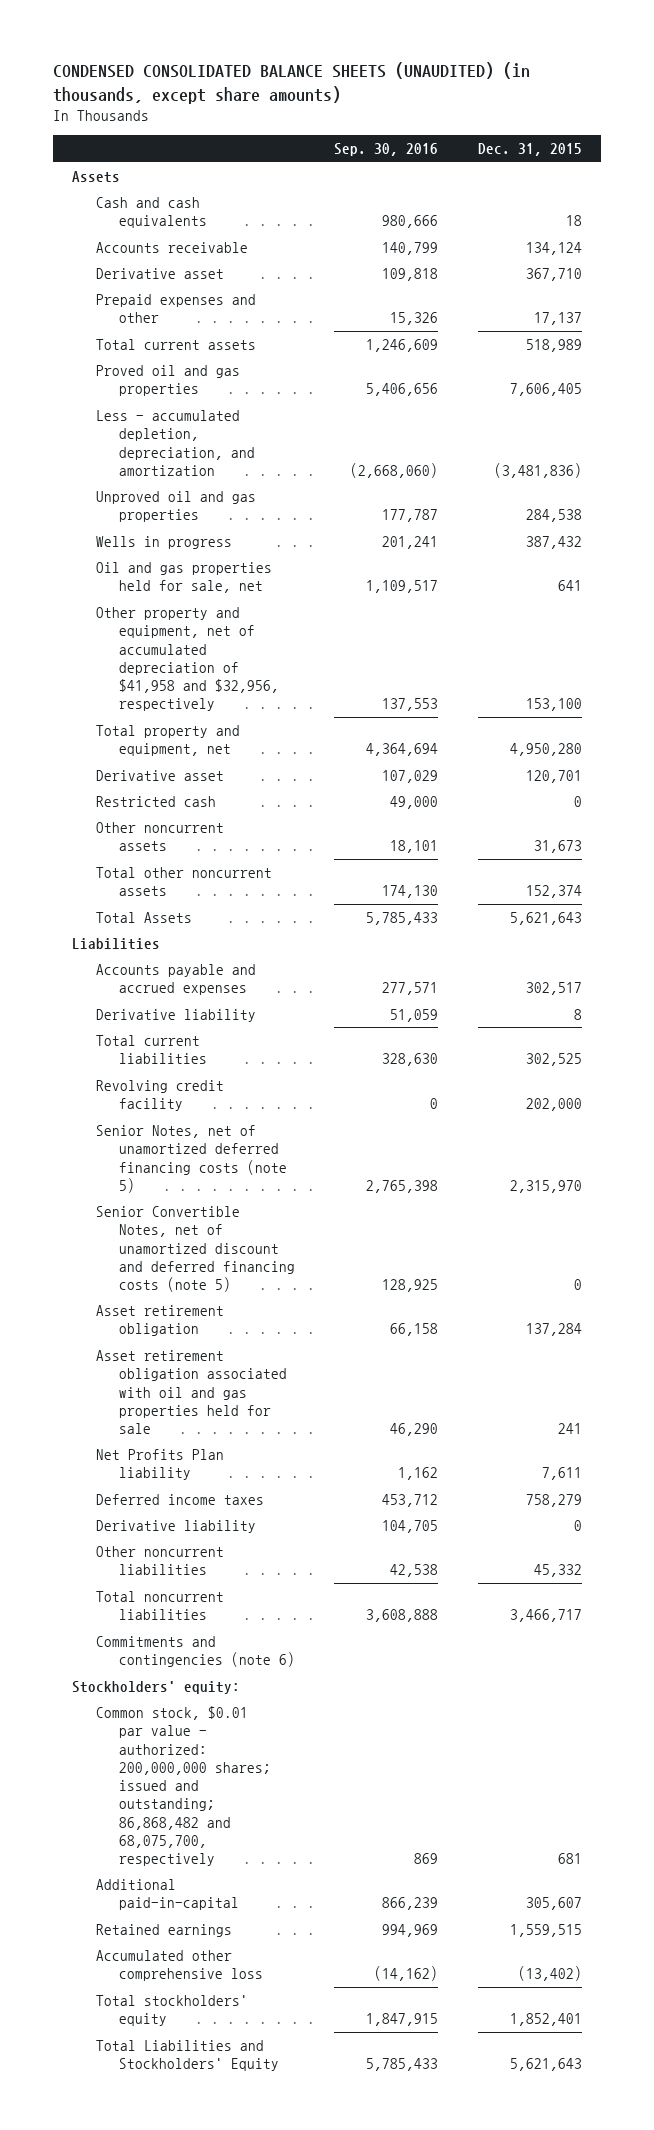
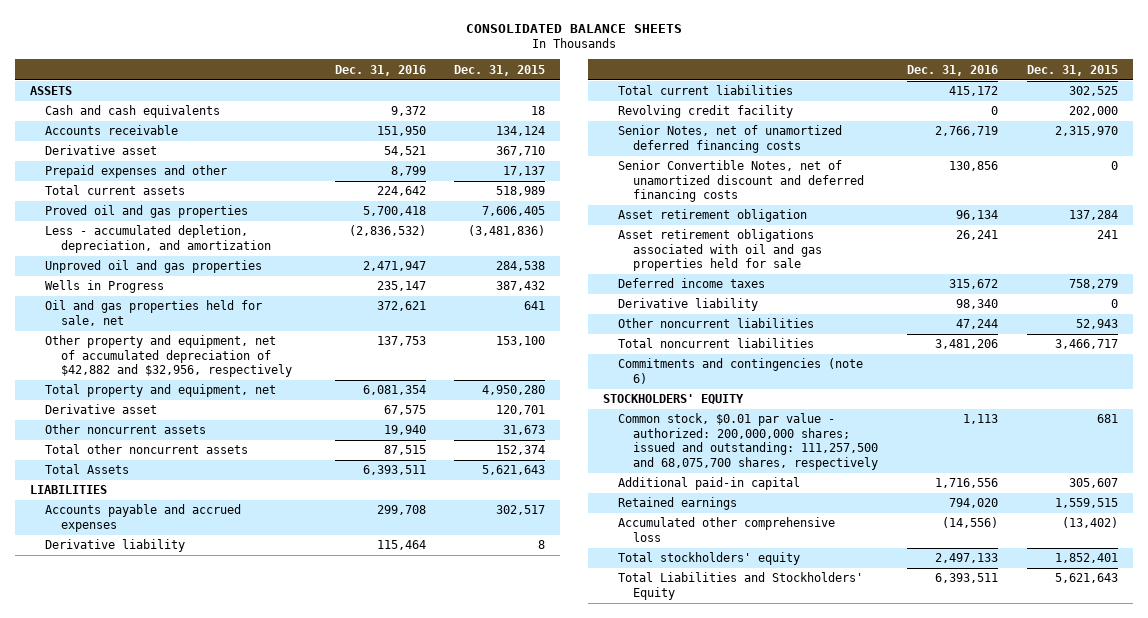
[52,62,530,104] CONDENSED CONSOLIDATED BALANCE SHEETS (UNAUDITED) (in thousands, except share amounts) -> [465,23,682,33] CONSOLIDATED BALANCE SHEETS
[334,143,439,157] Sep. 30, 2016 -> none
none -> [334,64,426,76] Dec. 31, 2016
[72,171,121,184] Assets -> [29,86,72,96] ASSETS
[95,536,232,550] Wells in progress -> [45,280,165,294] Wells in Progress
[95,607,280,712] Other property and equipment, net of accumulated depreciation of $41,958 and $32,956, respectively -> [45,335,292,378] Other property and equipment, net of accumulated depreciation of $42,882 and $32,956, respectively
[95,796,216,808] Restricted cash -> none
[72,938,161,951] Liabilities -> [29,485,107,495] LIABILITIES
[95,1125,288,1193] Senior Notes, net of unamortized deferred financing costs (note 5) -> [617,125,842,153] Senior Notes, net of unamortized deferred financing costs
[95,1206,296,1293] Senior Convertible Notes, net of unamortized discount and deferred financing costs (note 5) -> [617,160,865,203] Senior Convertible Notes, net of unamortized discount and deferred financing costs
[95,1449,224,1481] Net Profits Plan liability -> none
[95,1350,288,1435] Asset retirement obligation associated with oil and gas properties held for sale -> [617,229,823,272] Asset retirement obligations associated with oil and gas properties held for sale
[533,1564,582,1578] 45,332 -> [1076,319,1119,330] 52,943
[72,1681,241,1695] Stockholders' equity: -> [602,394,744,405] STOCKHOLDERS' EQUITY
[95,1706,272,1867] Common stock, $0.01 par value - authorized: 200,000,000 shares; issued and outstanding; 86,868,482 and 68,075,700, respectively -> [617,413,879,470] Common stock, $0.01 par value - authorized: 200,000,000 shares; issued and outstanding: 111,257,500 and 68,075,700 shares, respectively
[95,1879,240,1911] Additional paid-in-capital -> [617,477,800,491] Additional paid-in capital

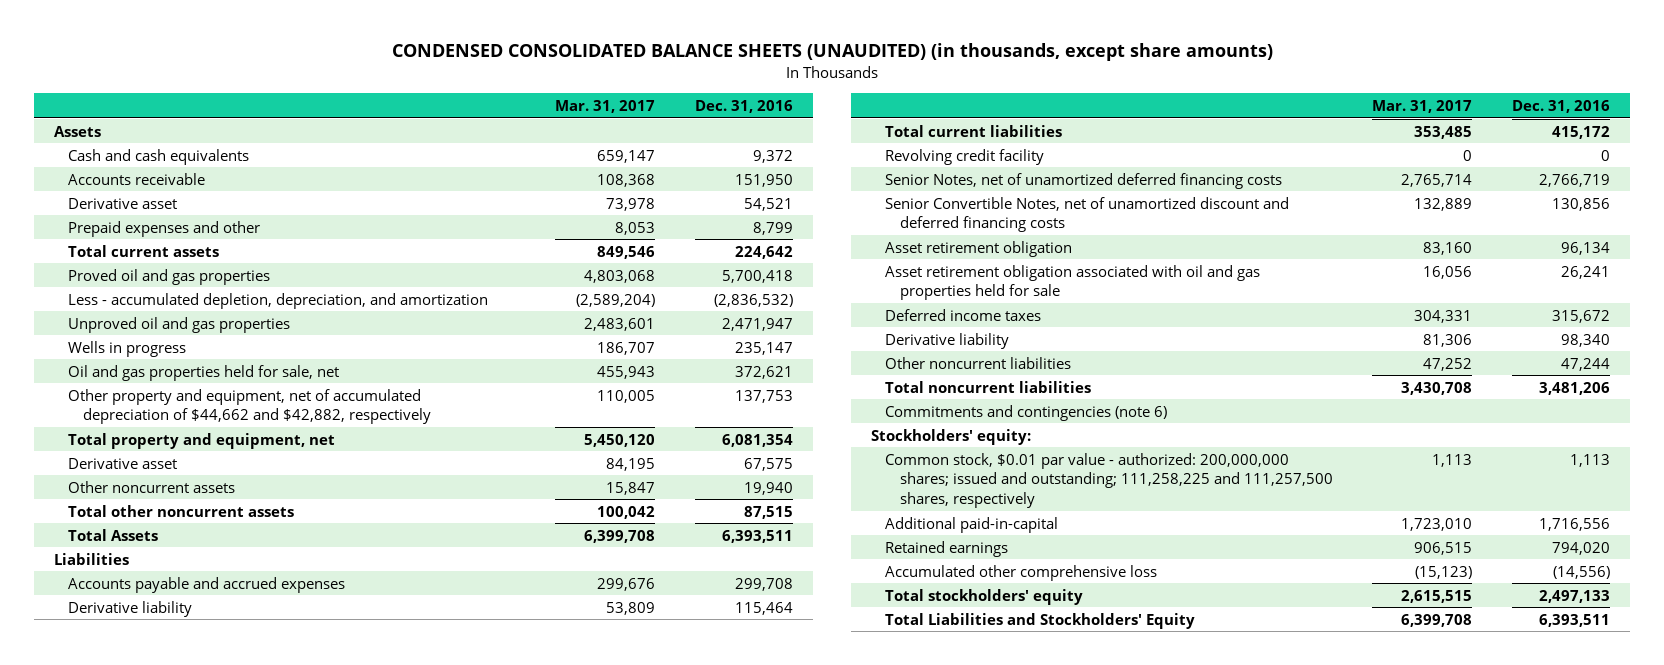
[465,23,682,33] CONSOLIDATED BALANCE SHEETS -> [391,43,1273,62] CONDENSED CONSOLIDATED BALANCE SHEETS (UNAUDITED) (in thousands, except share amounts)
[454,64,546,76] Dec. 31, 2015 -> none
none -> [555,99,656,113] Mar. 31, 2017
[29,86,72,96] ASSETS -> [53,125,101,137] Assets
[45,280,165,294] Wells in Progress -> [68,340,187,357] Wells in progress
[45,335,292,378] Other property and equipment, net of accumulated depreciation of $42,882 and $32,956, respectively -> [68,388,431,425] Other property and equipment, net of accumulated depreciation of $44,662 and $42,882, respectively
[29,485,107,495] LIABILITIES -> [53,552,129,565] Liabilities
[617,229,823,272] Asset retirement obligations associated with oil and gas properties held for sale -> [885,264,1261,301] Asset retirement obligation associated with oil and gas properties held for sale
[602,394,744,405] STOCKHOLDERS' EQUITY -> [870,428,1031,445] Stockholders' equity:
[617,413,879,470] Common stock, $0.01 par value - authorized: 200,000,000 shares; issued and outstanding: 111,257,500 and 68,075,700 shares, respectively -> [885,452,1333,508] Common stock, $0.01 par value - authorized: 200,000,000 shares; issued and outstanding; 111,258,225 and 111,257,500 shares, respectively
[617,477,800,491] Additional paid-in capital -> [885,516,1059,533] Additional paid-in-capital

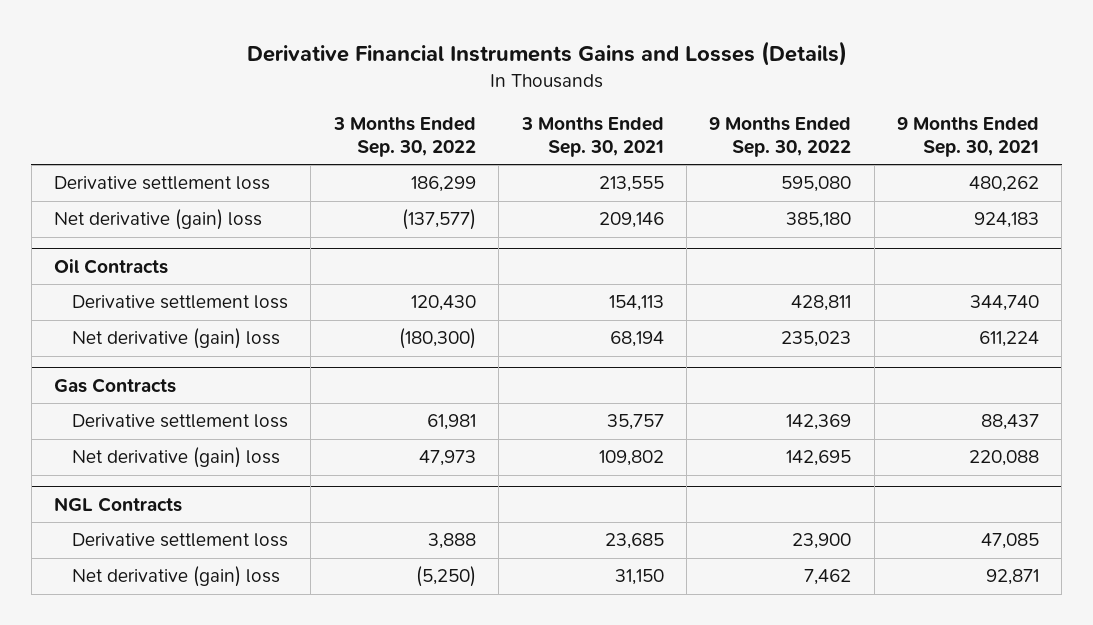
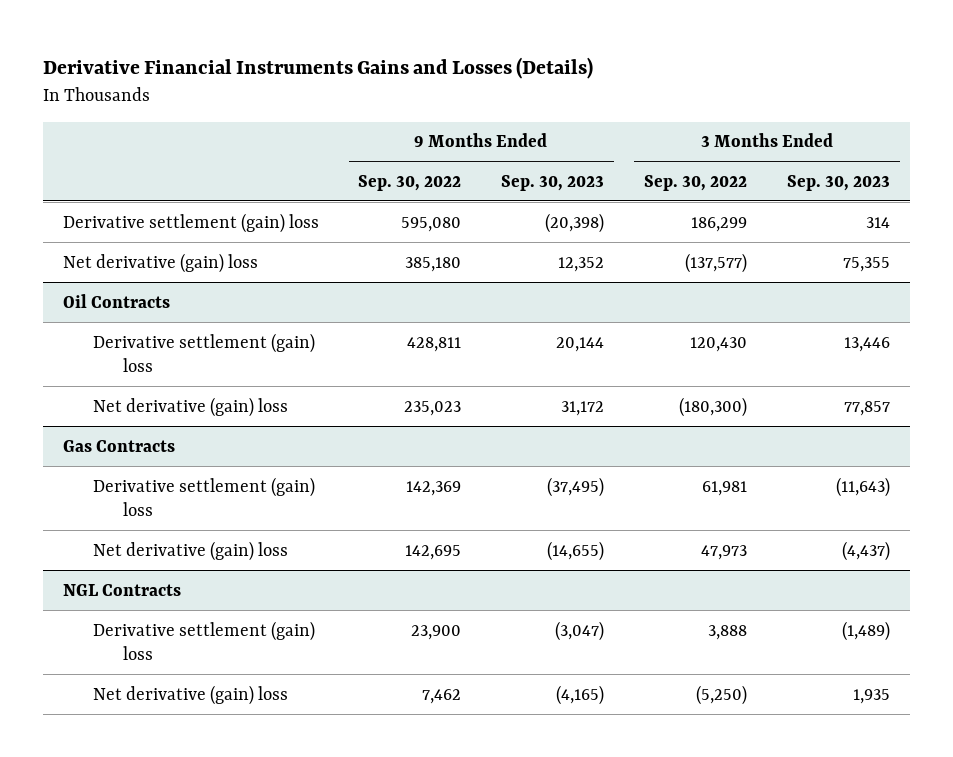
[520,116,664,157] 3 Months Ended Sep. 30, 2021 -> none
[896,116,1039,157] 9 Months Ended Sep. 30, 2021 -> none
none -> [501,174,605,191] Sep. 30, 2023
none -> [787,174,891,191] Sep. 30, 2023
[54,176,271,191] Derivative settlement loss -> [62,212,319,233] Derivative settlement (gain) loss
[72,295,289,310] Derivative settlement loss -> [92,332,315,373] Derivative settlement (gain) loss
[72,414,289,429] Derivative settlement loss -> [92,476,315,517] Derivative settlement (gain) loss
[72,533,289,548] Derivative settlement loss -> [92,620,315,661] Derivative settlement (gain) loss

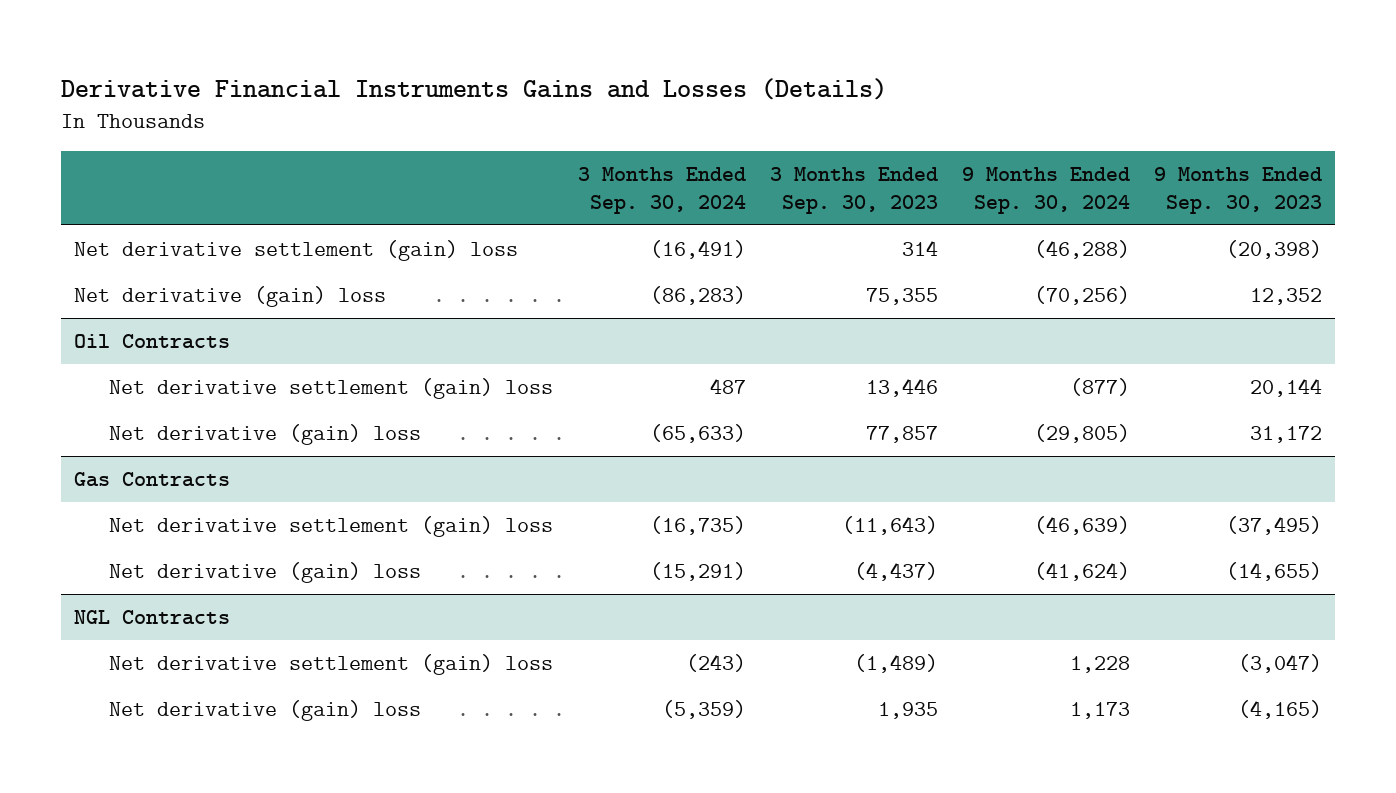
[358,174,462,191] Sep. 30, 2022 -> none
[644,174,748,191] Sep. 30, 2022 -> none
none -> [577,167,746,214] 3 Months Ended Sep. 30, 2024
none -> [962,167,1131,214] 9 Months Ended Sep. 30, 2024
[62,212,319,233] Derivative settlement (gain) loss -> [73,239,518,261] Net derivative settlement (gain) loss
[92,332,315,373] Derivative settlement (gain) loss -> [109,377,554,399] Net derivative settlement (gain) loss
[92,476,315,517] Derivative settlement (gain) loss -> [109,515,554,537] Net derivative settlement (gain) loss
[92,620,315,661] Derivative settlement (gain) loss -> [109,653,554,675] Net derivative settlement (gain) loss

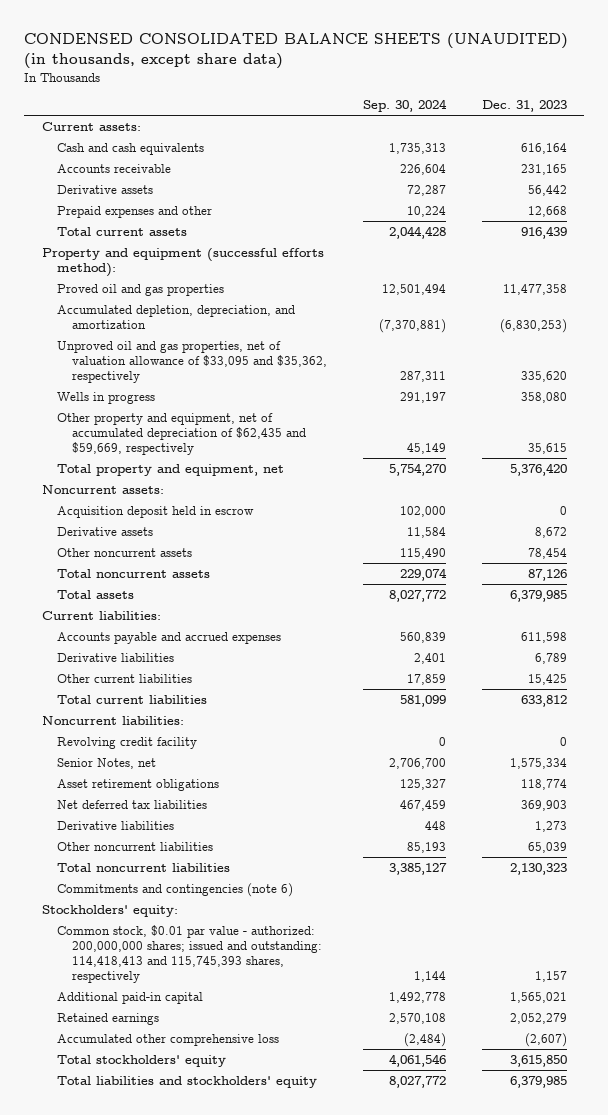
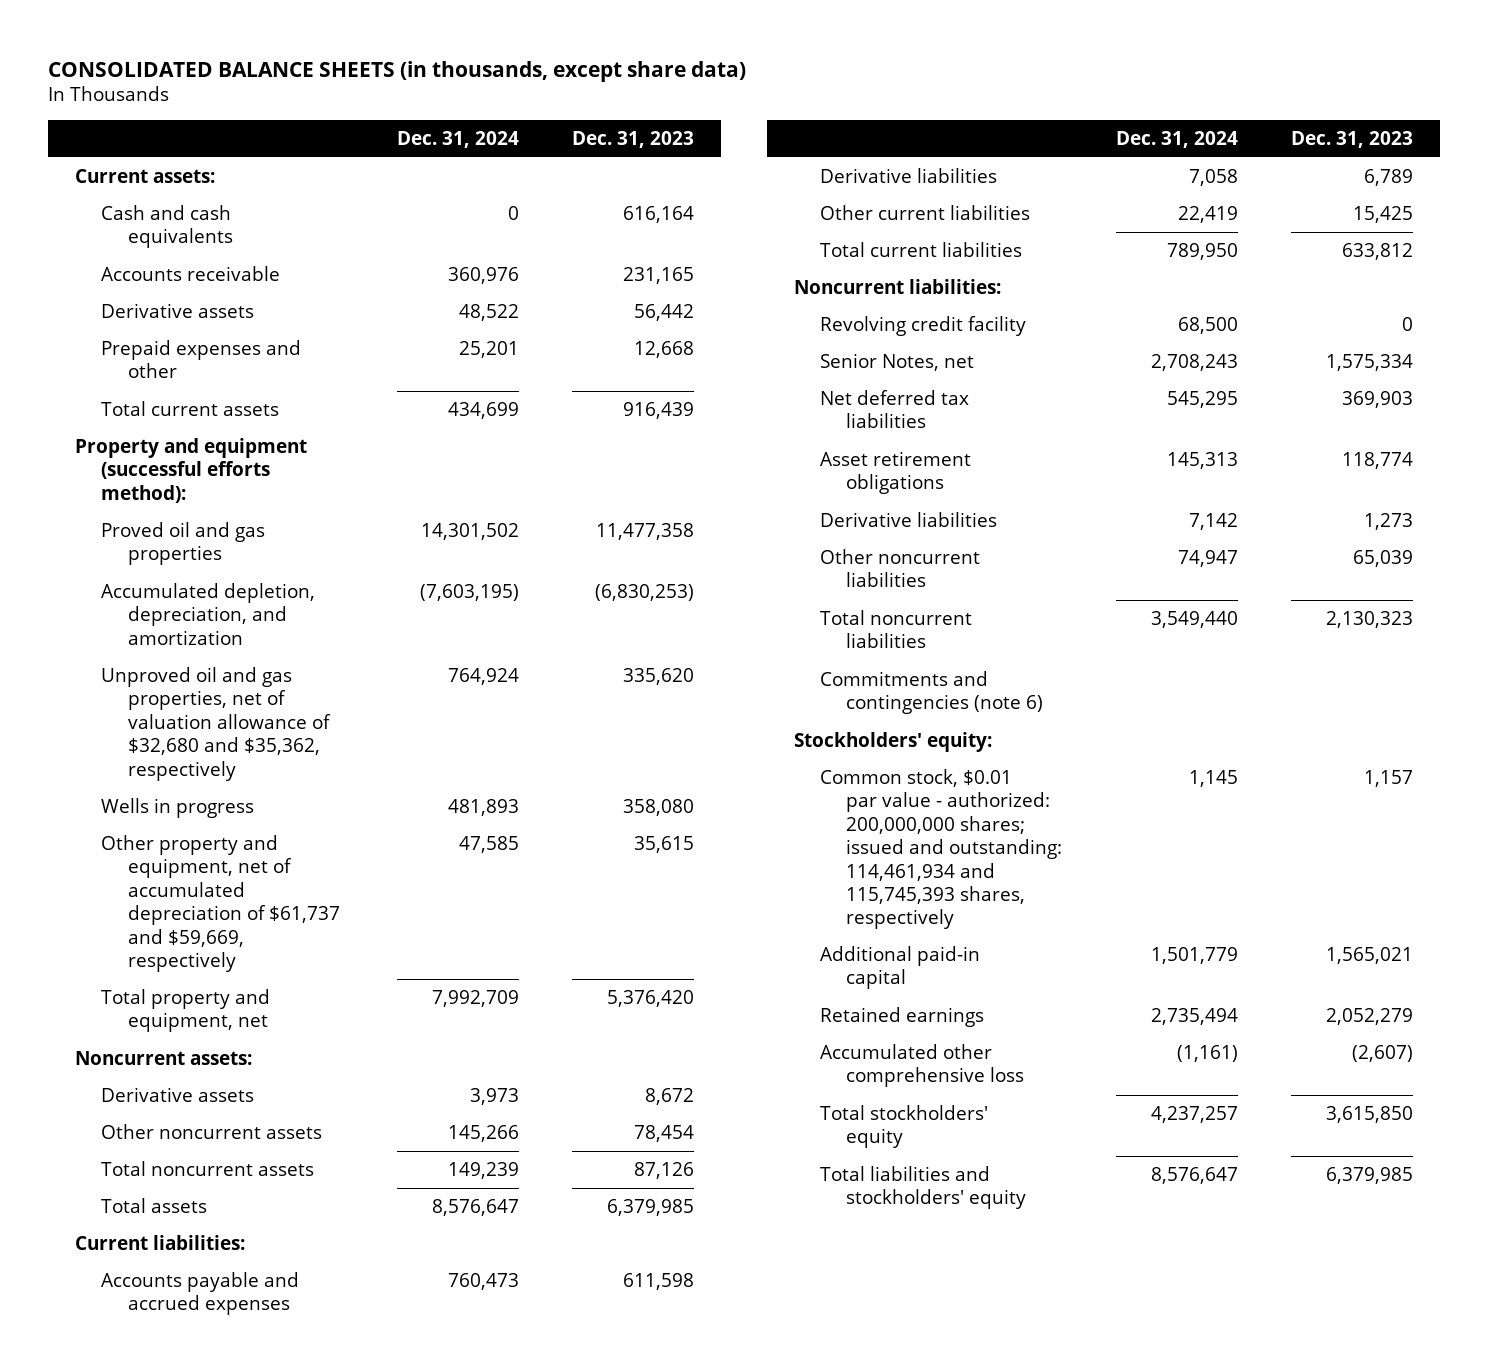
[23,33,568,70] CONDENSED CONSOLIDATED BALANCE SHEETS (UNAUDITED) (in thousands, except share data) -> [48,60,747,82] CONSOLIDATED BALANCE SHEETS (in thousands, except share data)
[362,99,447,113] Sep. 30, 2024 -> none
none -> [397,130,520,148] Dec. 31, 2024
[57,340,328,383] Unproved oil and gas properties, net of valuation allowance of $33,095 and $35,362, respectively -> [101,667,331,781] Unproved oil and gas properties, net of valuation allowance of $32,680 and $35,362, respectively
[57,412,307,455] Other property and equipment, net of accumulated depreciation of $62,435 and $59,669, respectively -> [101,835,340,973] Other property and equipment, net of accumulated depreciation of $61,737 and $59,669, respectively
[57,505,255,518] Acquisition deposit held in escrow -> none
[57,778,220,791] Asset retirement obligations -> [819,451,971,495] Asset retirement obligations
[57,924,323,983] Common stock, $0.01 par value - authorized: 200,000,000 shares; issued and outstanding: 114,418,413 and 115,745,393 shares, respectively -> [819,769,1063,930] Common stock, $0.01 par value - authorized: 200,000,000 shares; issued and outstanding: 114,461,934 and 115,745,393 shares, respectively

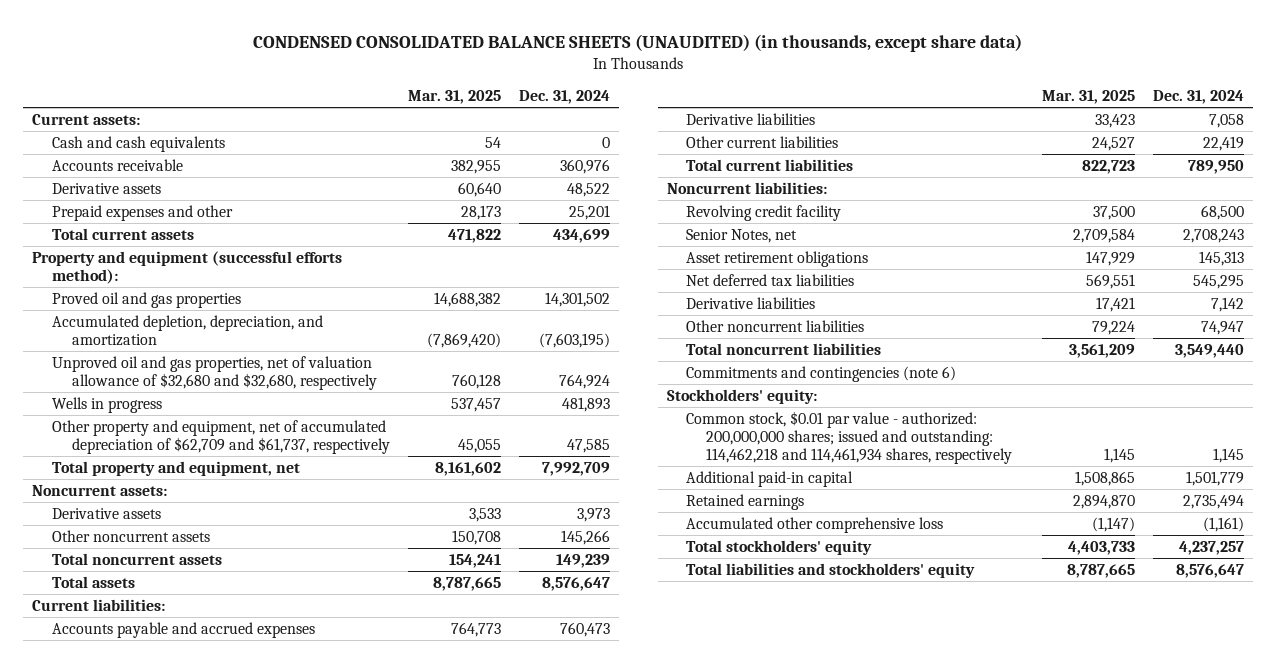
[48,60,747,82] CONSOLIDATED BALANCE SHEETS (in thousands, except share data) -> [253,33,1023,52] CONDENSED CONSOLIDATED BALANCE SHEETS (UNAUDITED) (in thousands, except share data)
[572,130,695,148] Dec. 31, 2023 -> none
none -> [407,90,501,105] Mar. 31, 2025
[101,667,331,781] Unproved oil and gas properties, net of valuation allowance of $32,680 and $35,362, respectively -> [52,355,378,390] Unproved oil and gas properties, net of valuation allowance of $32,680 and $32,680, respectively
[101,835,340,973] Other property and equipment, net of accumulated depreciation of $61,737 and $59,669, respectively -> [52,419,391,454] Other property and equipment, net of accumulated depreciation of $62,709 and $61,737, respectively
[819,390,969,429] Net deferred tax liabilities -> [686,273,855,286] Net deferred tax liabilities
[819,769,1063,930] Common stock, $0.01 par value - authorized: 200,000,000 shares; issued and outstanding: 114,461,934 and 115,745,393 shares, respectively -> [686,410,1013,464] Common stock, $0.01 par value - authorized: 200,000,000 shares; issued and outstanding: 114,462,218 and 114,461,934 shares, respectively

